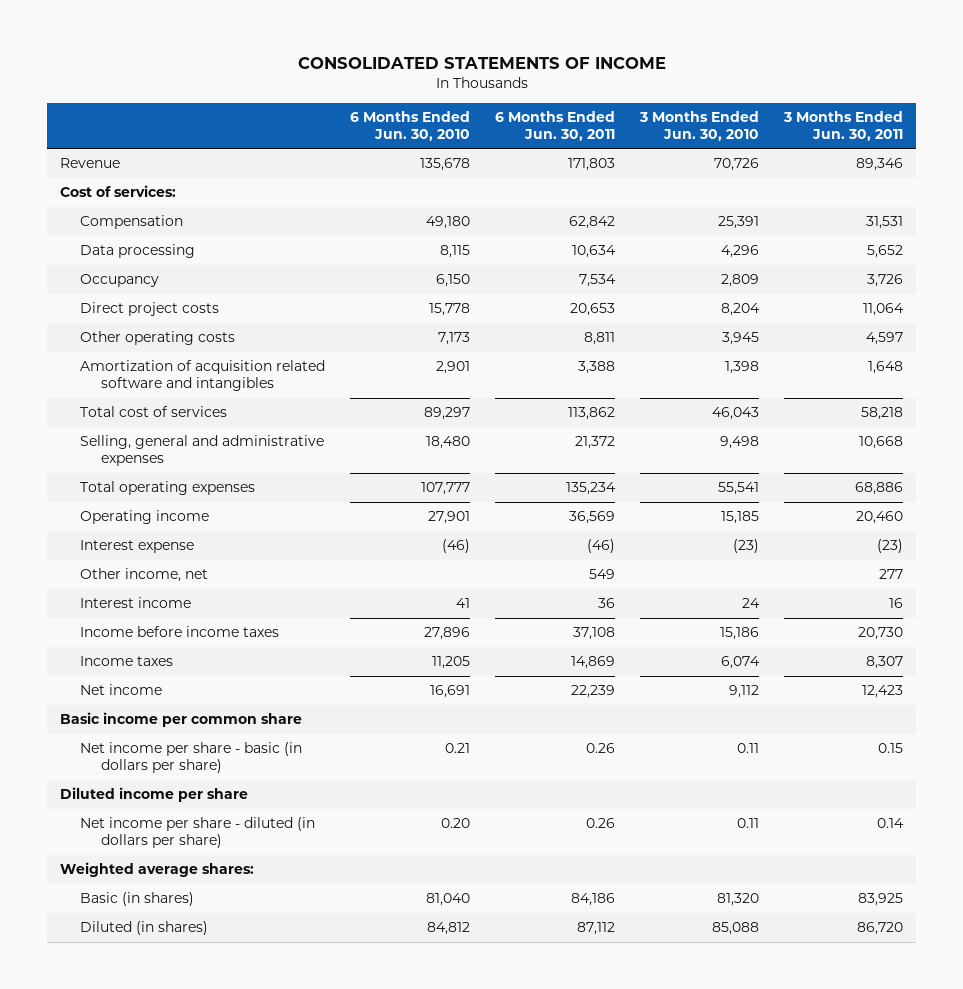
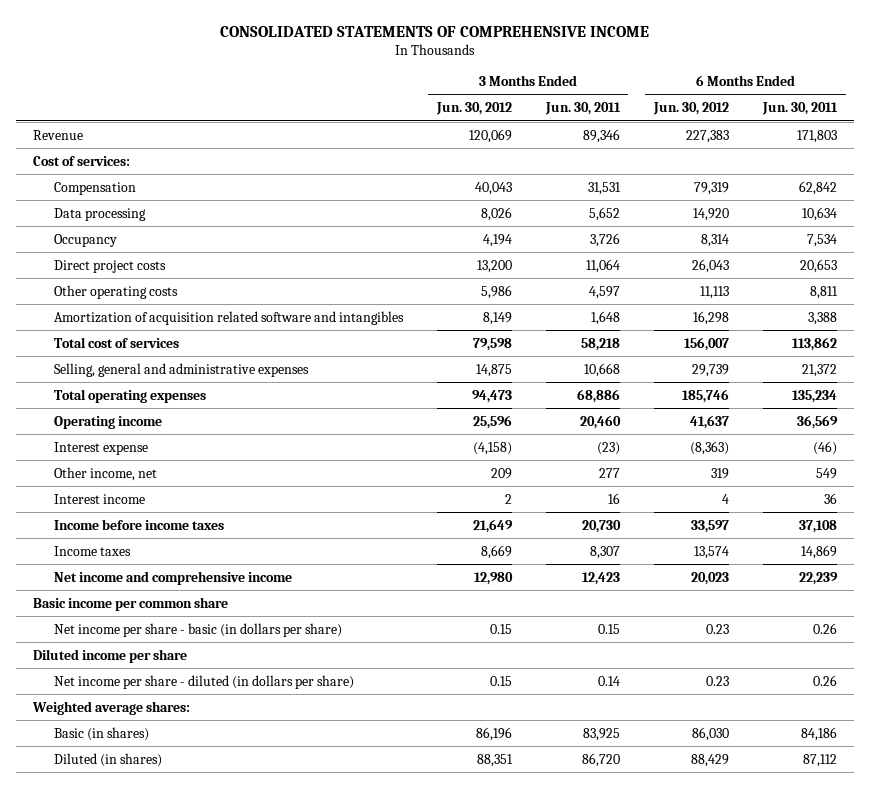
[297,57,666,70] CONSOLIDATED STATEMENTS OF INCOME -> [220,25,650,37] CONSOLIDATED STATEMENTS OF COMPREHENSIVE INCOME
[350,110,471,142] 6 Months Ended Jun. 30, 2010 -> none
[639,110,760,142] 3 Months Ended Jun. 30, 2010 -> none
none -> [435,102,512,116] Jun. 30, 2012
none -> [652,102,729,116] Jun. 30, 2012
[80,684,163,696] Net income -> [53,570,292,585] Net income and comprehensive income

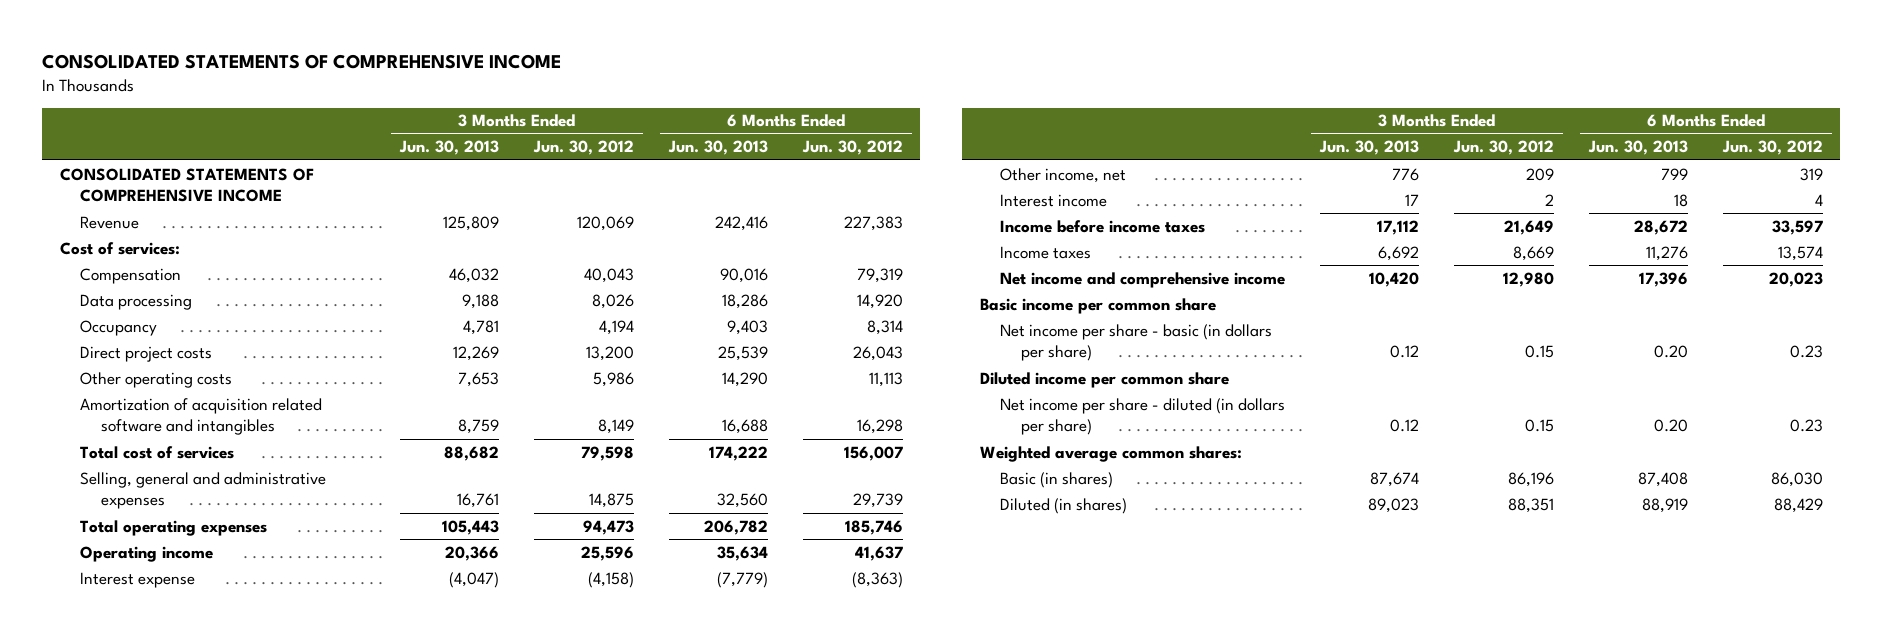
[544,102,621,116] Jun. 30, 2011 -> none
[762,102,839,116] Jun. 30, 2011 -> none
none -> [399,140,500,156] Jun. 30, 2013
none -> [667,140,768,156] Jun. 30, 2013
none -> [59,167,314,203] CONSOLIDATED STATEMENTS OF COMPREHENSIVE INCOME
[33,648,188,663] Diluted income per share -> [979,371,1229,388] Diluted income per common share
[32,700,191,715] Weighted average shares: -> [979,445,1242,462] Weighted average common shares:

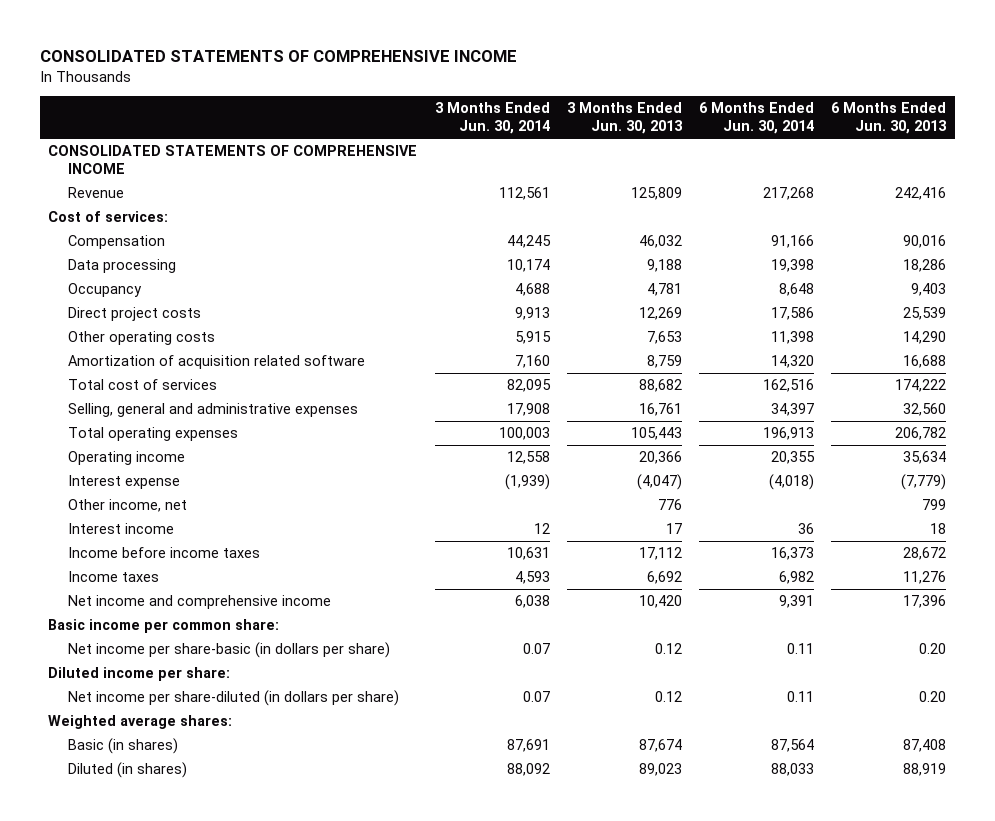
[533,140,635,156] Jun. 30, 2012 -> none
[801,140,903,156] Jun. 30, 2012 -> none
none -> [434,102,550,135] 3 Months Ended Jun. 30, 2014
none -> [699,102,815,135] 6 Months Ended Jun. 30, 2014
[80,397,323,436] Amortization of acquisition related software and intangibles -> [67,355,365,370] Amortization of acquisition related software
[979,297,1216,314] Basic income per common share -> [48,619,280,634] Basic income per common share:
[1000,323,1273,362] Net income per share - basic (in dollars per share) -> [67,642,390,659] Net income per share-basic (in dollars per share)
[979,371,1229,388] Diluted income per common share -> [48,667,231,682] Diluted income per share:
[1000,397,1286,436] Net income per share - diluted (in dollars per share) -> [67,690,399,707] Net income per share-diluted (in dollars per share)
[979,445,1242,462] Weighted average common shares: -> [48,715,233,730] Weighted average shares:

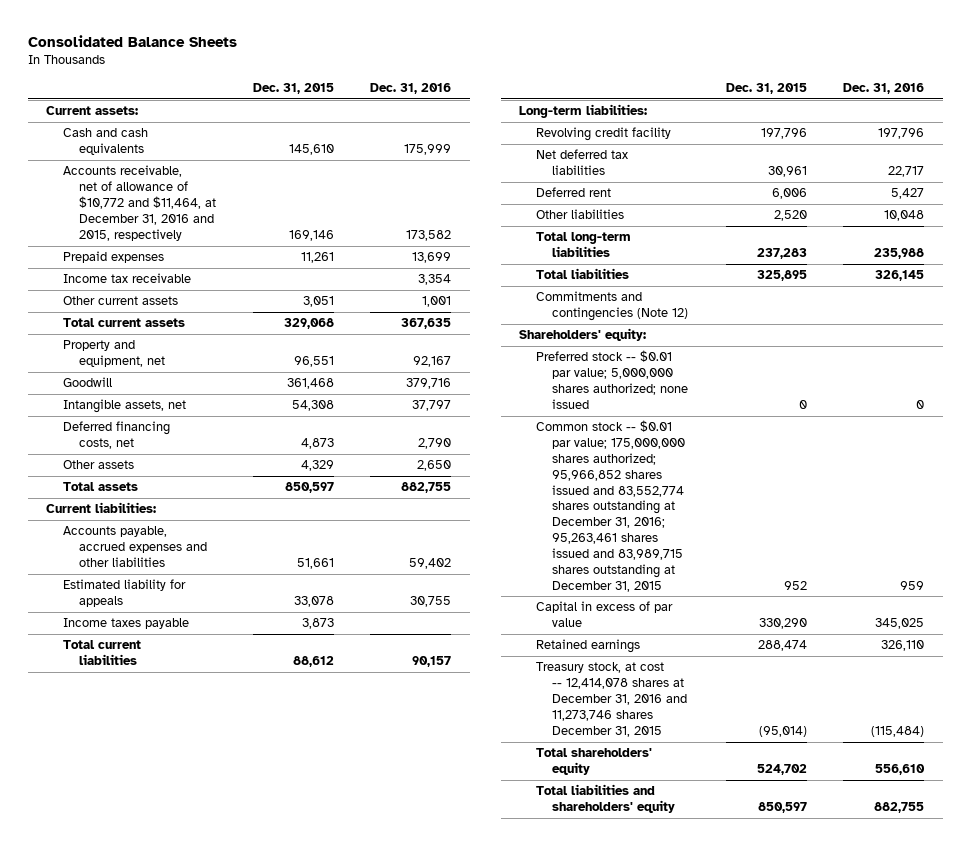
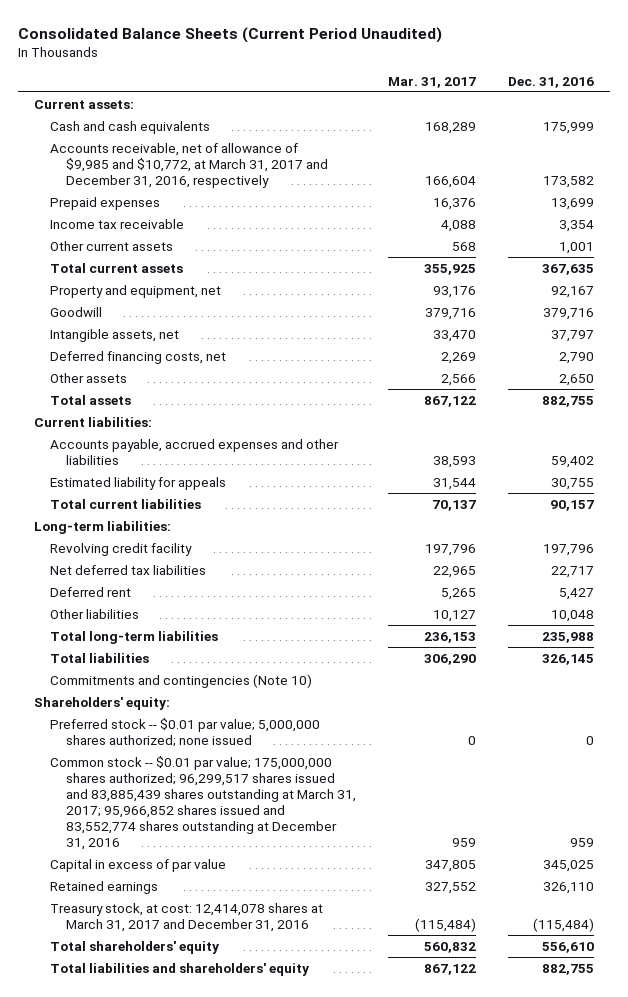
[27,35,237,48] Consolidated Balance Sheets -> [18,26,443,43] Consolidated Balance Sheets (Current Period Unaudited)
[252,82,334,94] Dec. 31, 2015 -> none
none -> [387,76,476,88] Mar. 31, 2017
[62,165,217,241] Accounts receivable, net of allowance of $10,772 and $11,464, at December 31, 2016 and 2015, respectively -> [49,142,328,188] Accounts receivable, net of allowance of $9,985 and $10,772, at March 31, 2017 and December 31, 2016, respectively
[62,618,189,630] Income taxes payable -> none
[535,291,689,322] Commitments and contingencies (Note 12) -> [49,673,312,688] Commitments and contingencies (Note 10)
[535,420,686,592] Common stock -- $0.01 par value; 175,000,000 shares authorized; 95,966,852 shares issued and 83,552,774 shares outstanding at December 31, 2016; 95,263,461 shares issued and 83,989,715 shares outstanding at December 31, 2015 -> [49,755,356,850] Common stock -- $0.01 par value; 175,000,000 shares authorized; 96,299,517 shares issued and 83,885,439 shares outstanding at March 31, 2017; 95,966,852 shares issued and 83,552,774 shares outstanding at December 31, 2016
[535,662,688,737] Treasury stock, at cost -- 12,414,078 shares at December 31, 2016 and 11,273,746 shares December 31, 2015 -> [49,902,323,932] Treasury stock, at cost: 12,414,078 shares at March 31, 2017 and December 31, 2016

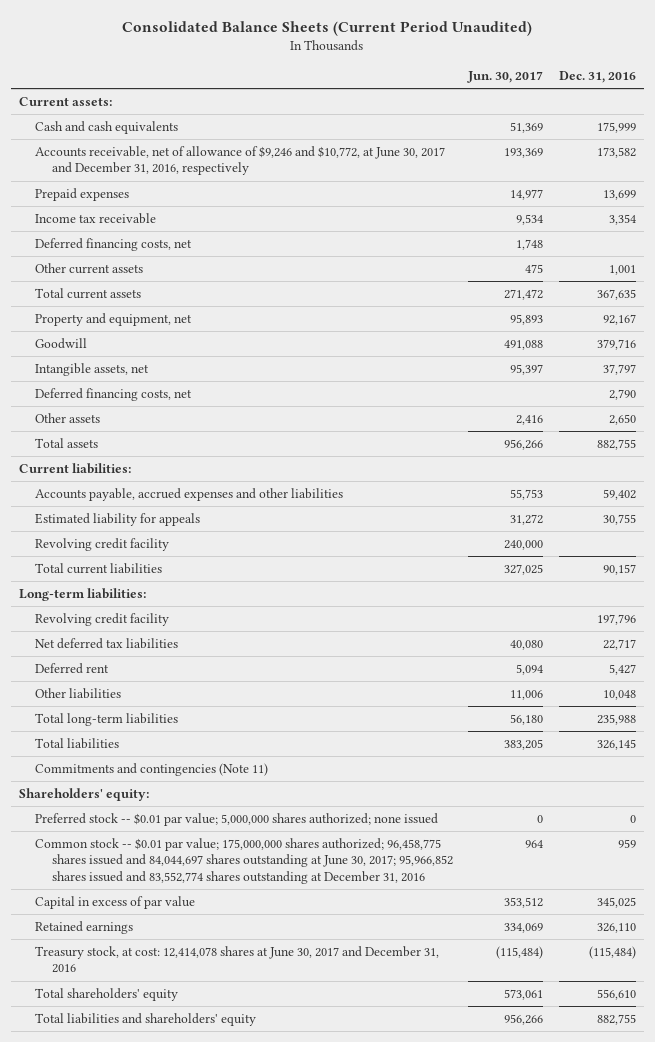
[387,76,476,88] Mar. 31, 2017 -> none
none -> [467,71,544,84] Jun. 30, 2017
[49,142,328,188] Accounts receivable, net of allowance of $9,985 and $10,772, at March 31, 2017 and December 31, 2016, respectively -> [35,145,446,176] Accounts receivable, net of allowance of $9,246 and $10,772, at June 30, 2017 and December 31, 2016, respectively
none -> [35,237,193,251] Deferred financing costs, net
none -> [35,537,170,551] Revolving credit facility
[49,673,312,688] Commitments and contingencies (Note 10) -> [35,762,269,776] Commitments and contingencies (Note 11)
[49,755,356,850] Common stock -- $0.01 par value; 175,000,000 shares authorized; 96,299,517 shares issued and 83,885,439 shares outstanding at March 31, 2017; 95,966,852 shares issued and 83,552,774 shares outstanding at December 31, 2016 -> [35,837,453,884] Common stock -- $0.01 par value; 175,000,000 shares authorized; 96,458,775 shares issued and 84,044,697 shares outstanding at June 30, 2017; 95,966,852 shares issued and 83,552,774 shares outstanding at December 31, 2016
[49,902,323,932] Treasury stock, at cost: 12,414,078 shares at March 31, 2017 and December 31, 2016 -> [35,945,440,974] Treasury stock, at cost: 12,414,078 shares at June 30, 2017 and December 31, 2016

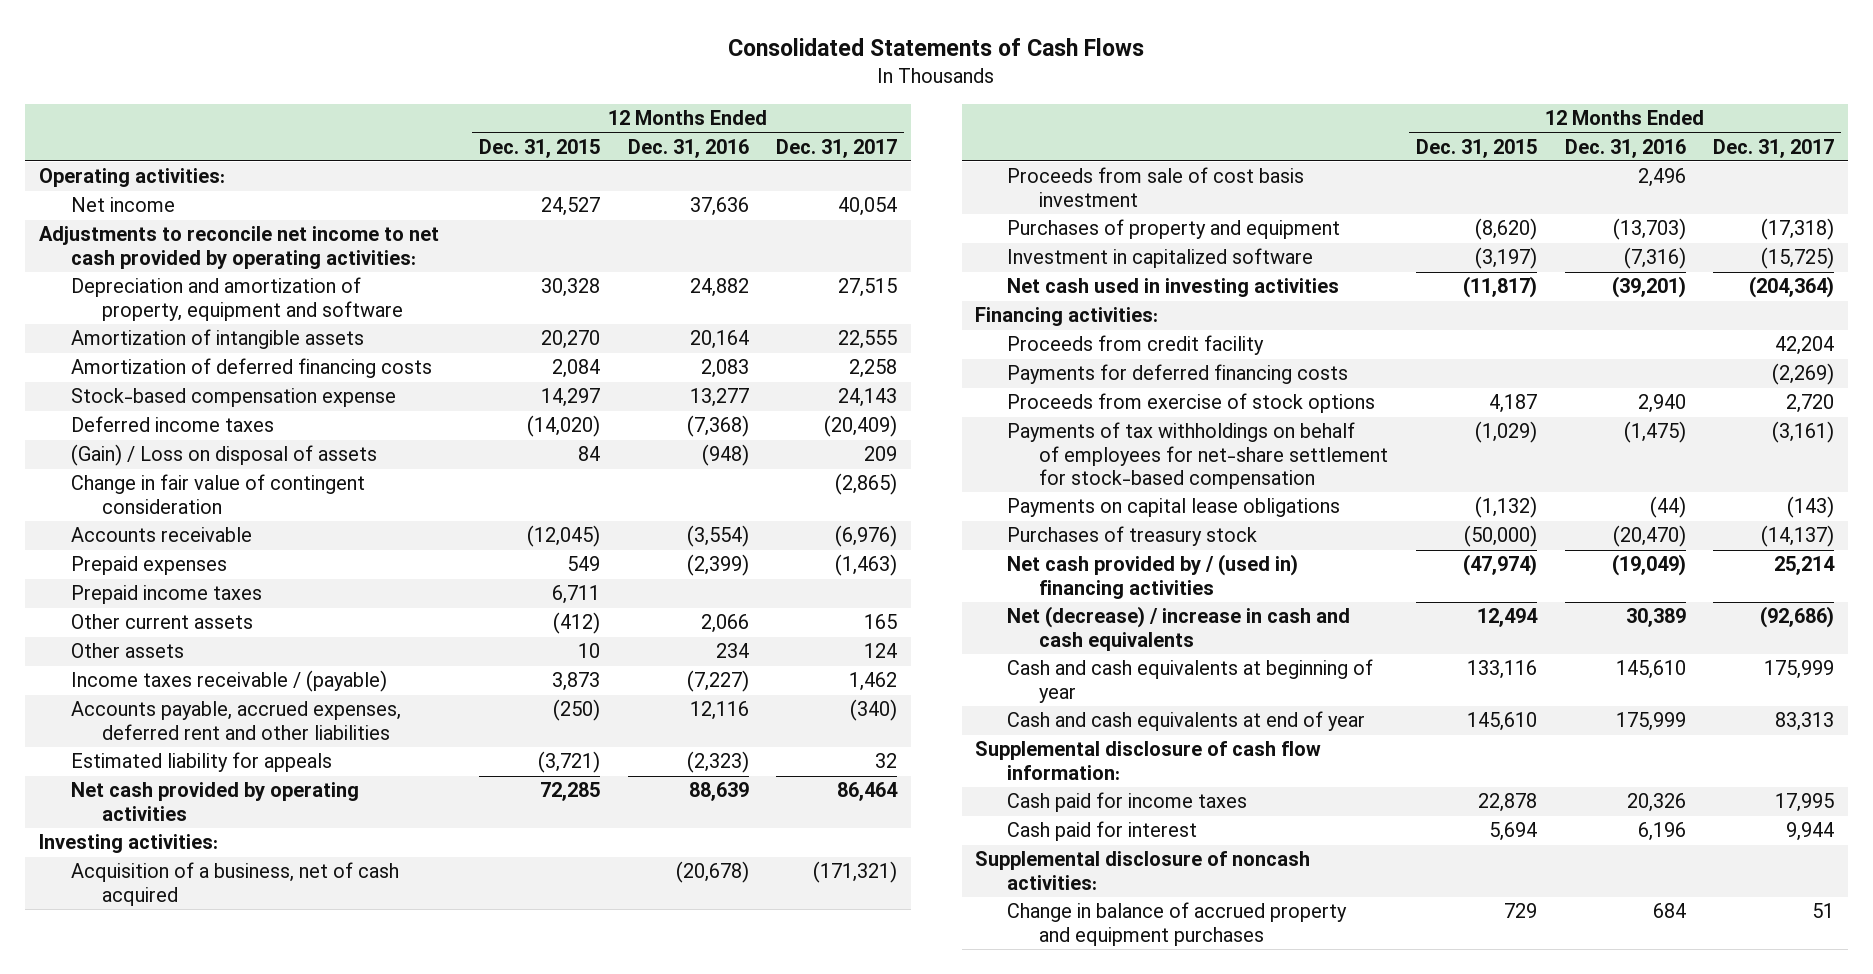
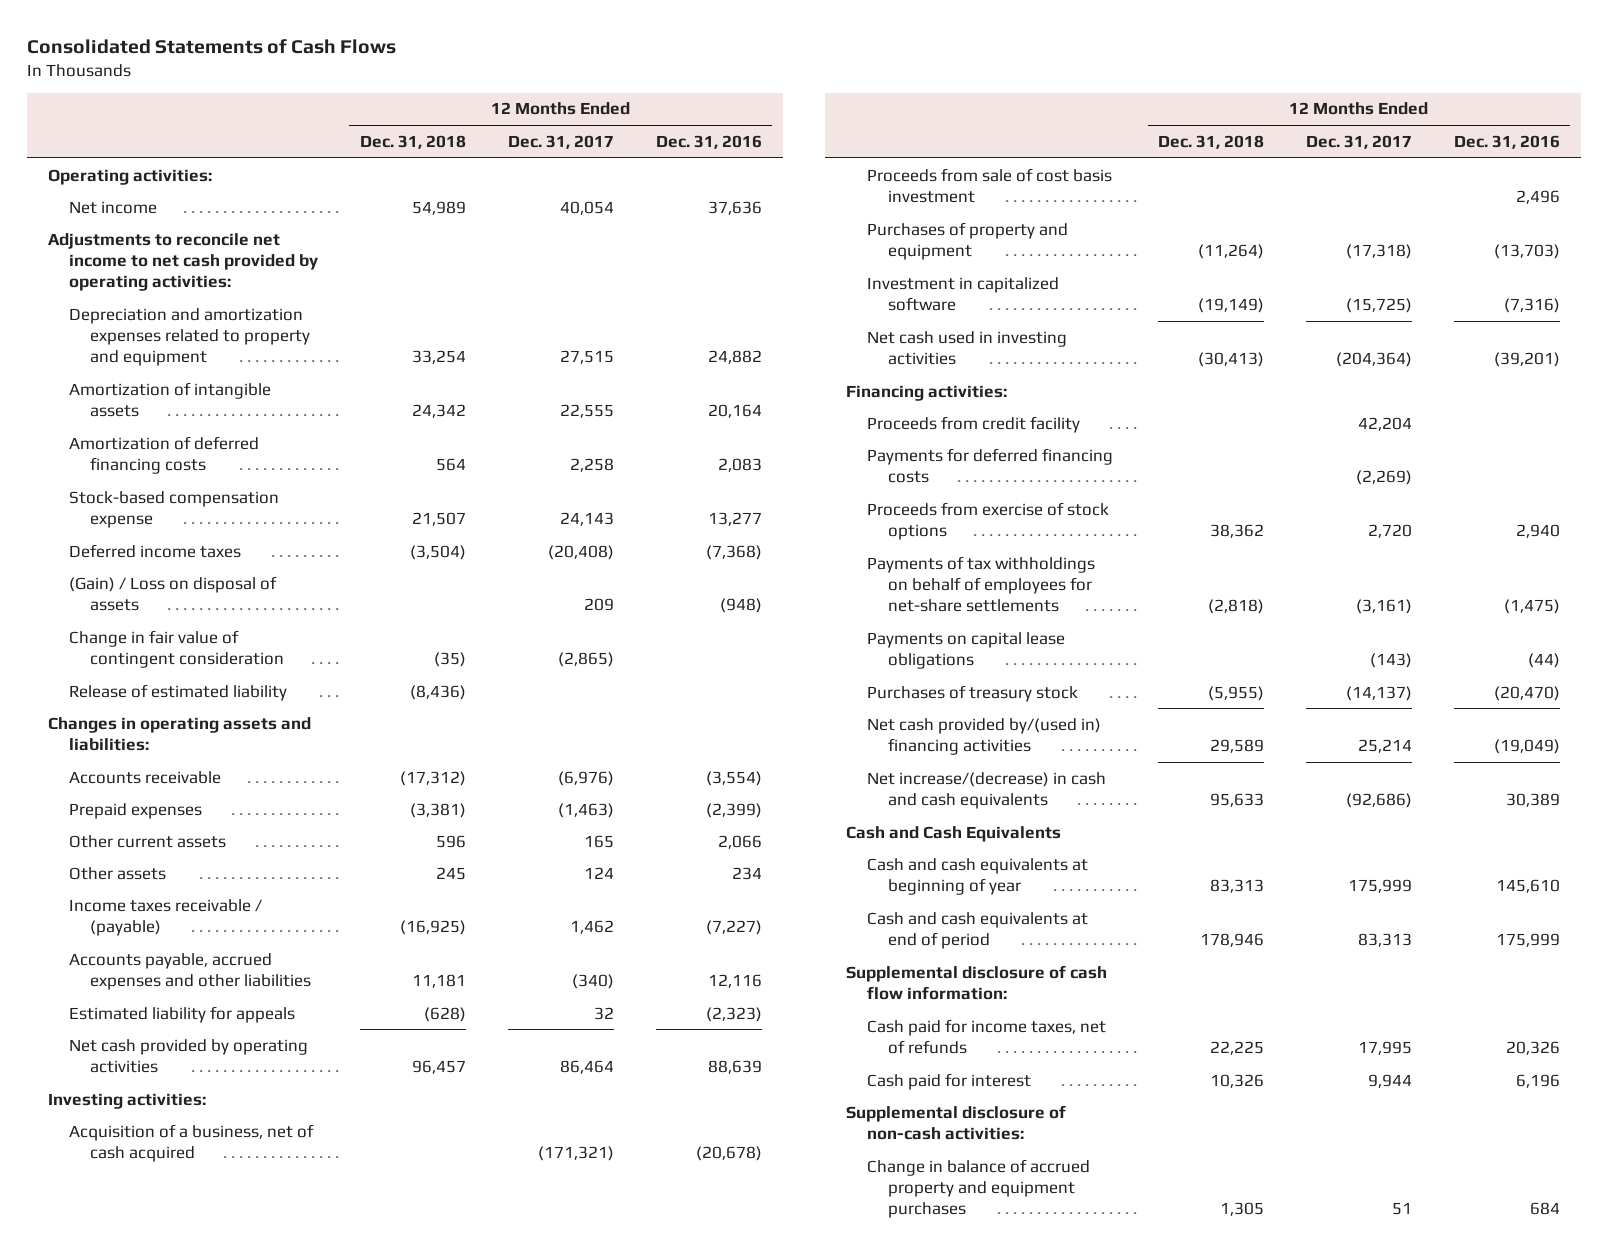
[479,138,601,158] Dec. 31, 2015 -> none
none -> [359,134,466,149] Dec. 31, 2018
[70,277,404,321] Depreciation and amortization of property, equipment and software -> [68,307,310,367] Depreciation and amortization expenses related to property and equipment
[824,415,898,438] (20,409) -> [547,544,614,560] (20,408)
none -> [68,683,287,701] Release of estimated liability
none -> [47,716,311,751] Changes in operating assets and liabilities:
[70,585,262,605] Prepaid income taxes -> none
[70,701,401,740] Accounts payable, accrued expenses, deferred rent and other liabilities -> [68,952,311,990] Accounts payable, accrued expenses and other liabilities
[1007,422,1389,490] Payments of tax withholdings on behalf of employees for net-share settlement for stock-based compensation -> [867,555,1096,613] Payments of tax withholdings on behalf of employees for net-share settlements
[1007,554,1299,599] Net cash provided by / (used in) financing activities -> [867,717,1102,755] Net cash provided by/(used in) financing activities
[1007,606,1351,651] Net (decrease) / increase in cash and cash equivalents -> [867,771,1107,809] Net increase/(decrease) in cash and cash equivalents
none -> [845,825,1061,842] Cash and Cash Equivalents
[1007,711,1366,732] Cash and cash equivalents at end of year -> [867,911,1089,949] Cash and cash equivalents at end of period
[1007,792,1248,813] Cash paid for income taxes -> [867,1018,1107,1054] Cash paid for income taxes, net of refunds
[975,851,1311,890] Supplemental disclosure of noncash activities: -> [845,1104,1066,1140] Supplemental disclosure of non-cash activities:

